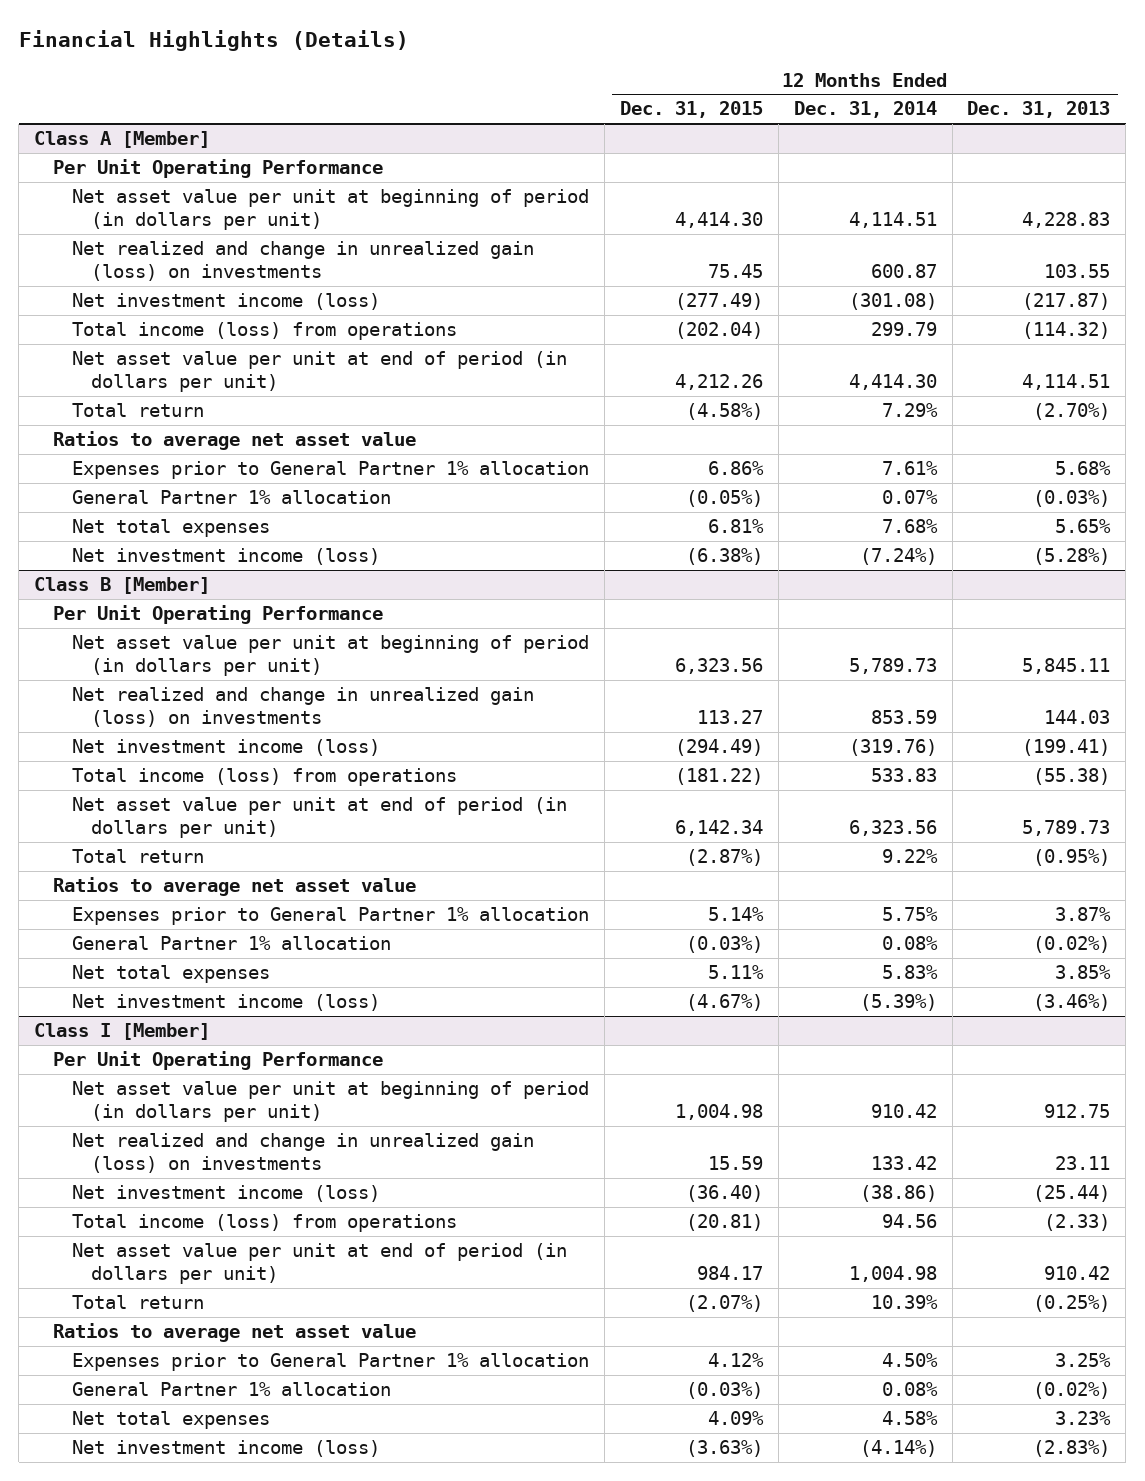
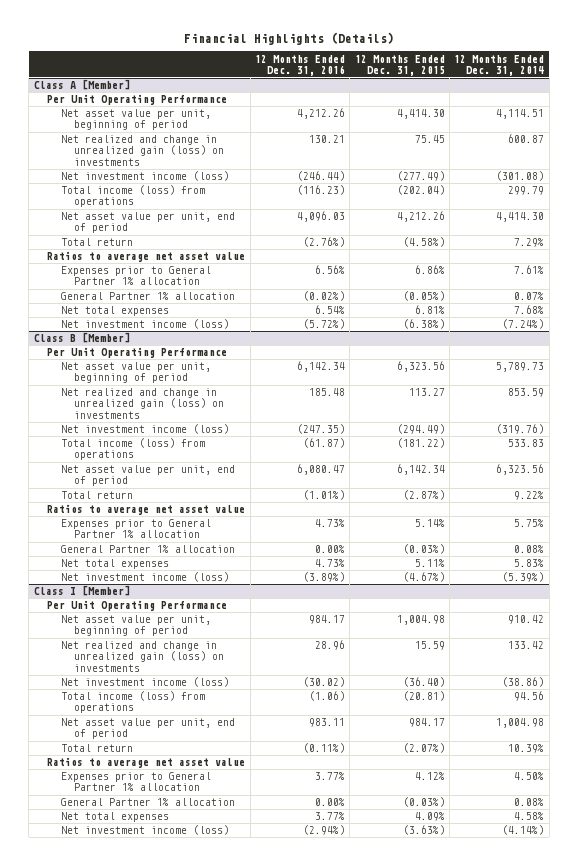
[967,101,1111,119] Dec. 31, 2013 -> none
none -> [255,54,346,76] 12 Months Ended Dec. 31, 2016
[72,189,590,231] Net asset value per unit at beginning of period (in dollars per unit) -> [60,109,211,131] Net asset value per unit, beginning of period
[72,351,568,393] Net asset value per unit at end of period (in dollars per unit) -> [60,212,235,234] Net asset value per unit, end of period
[72,635,590,677] Net asset value per unit at beginning of period (in dollars per unit) -> [60,362,211,384] Net asset value per unit, beginning of period
[72,797,568,839] Net asset value per unit at end of period (in dollars per unit) -> [60,465,235,487] Net asset value per unit, end of period
[72,1081,590,1123] Net asset value per unit at beginning of period (in dollars per unit) -> [60,615,211,637] Net asset value per unit, beginning of period
[72,1243,568,1285] Net asset value per unit at end of period (in dollars per unit) -> [60,718,235,740] Net asset value per unit, end of period

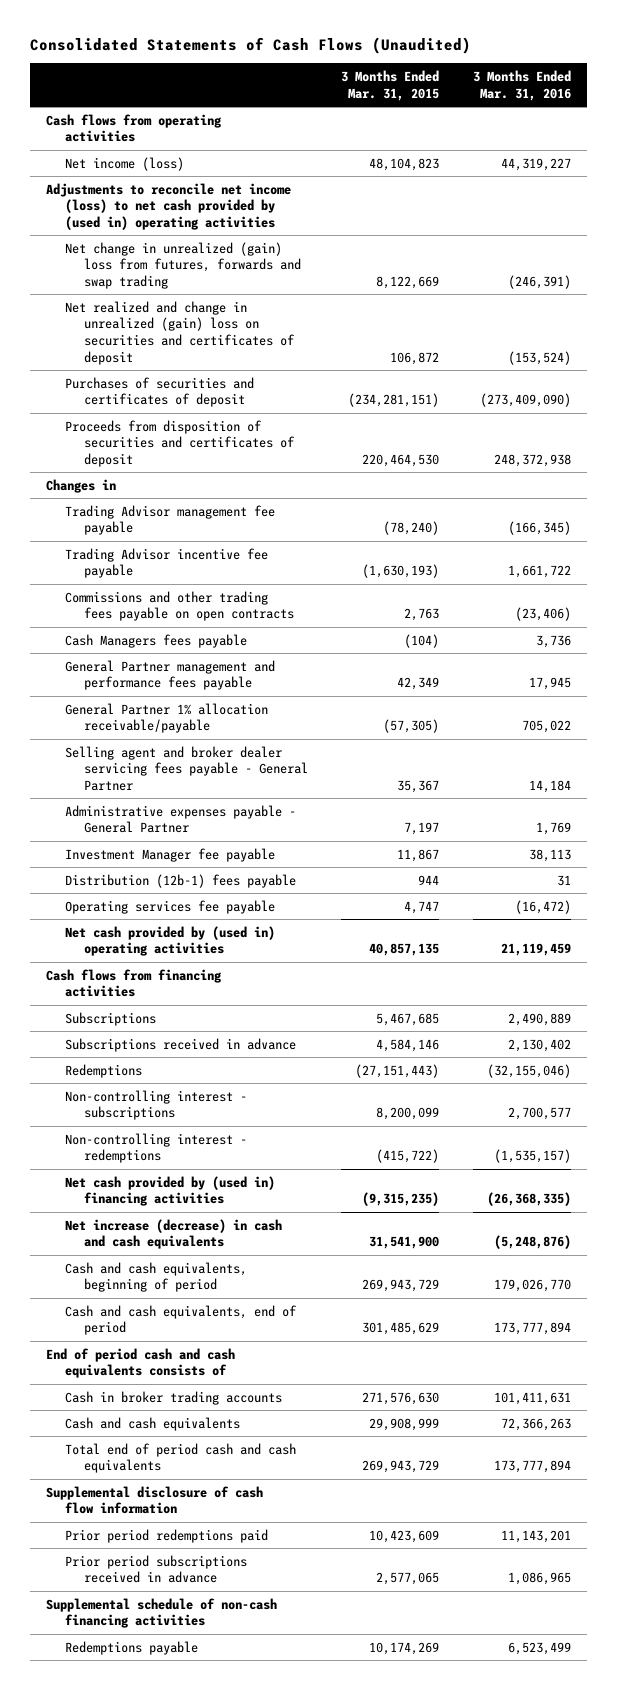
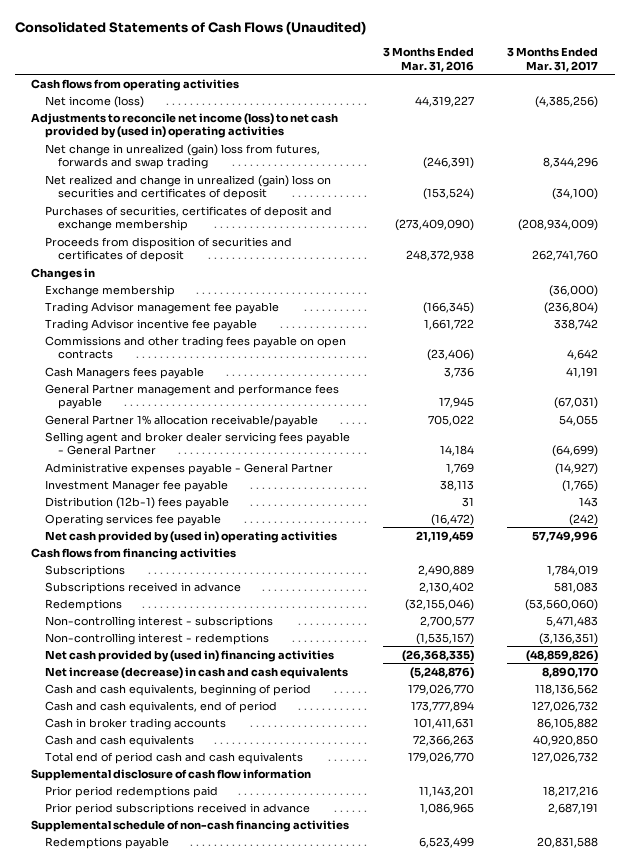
[341,70,440,101] 3 Months Ended Mar. 31, 2015 -> none
none -> [507,46,599,72] 3 Months Ended Mar. 31, 2017
[65,376,255,408] Purchases of securities and certificates of deposit -> [44,205,332,232] Purchases of securities, certificates of deposit and exchange membership
none -> [44,284,175,297] Exchange membership
[46,1347,236,1379] End of period cash and cash equivalents consists of -> none
[493,1460,571,1474] 173,777,894 -> [408,751,475,763] 179,026,770

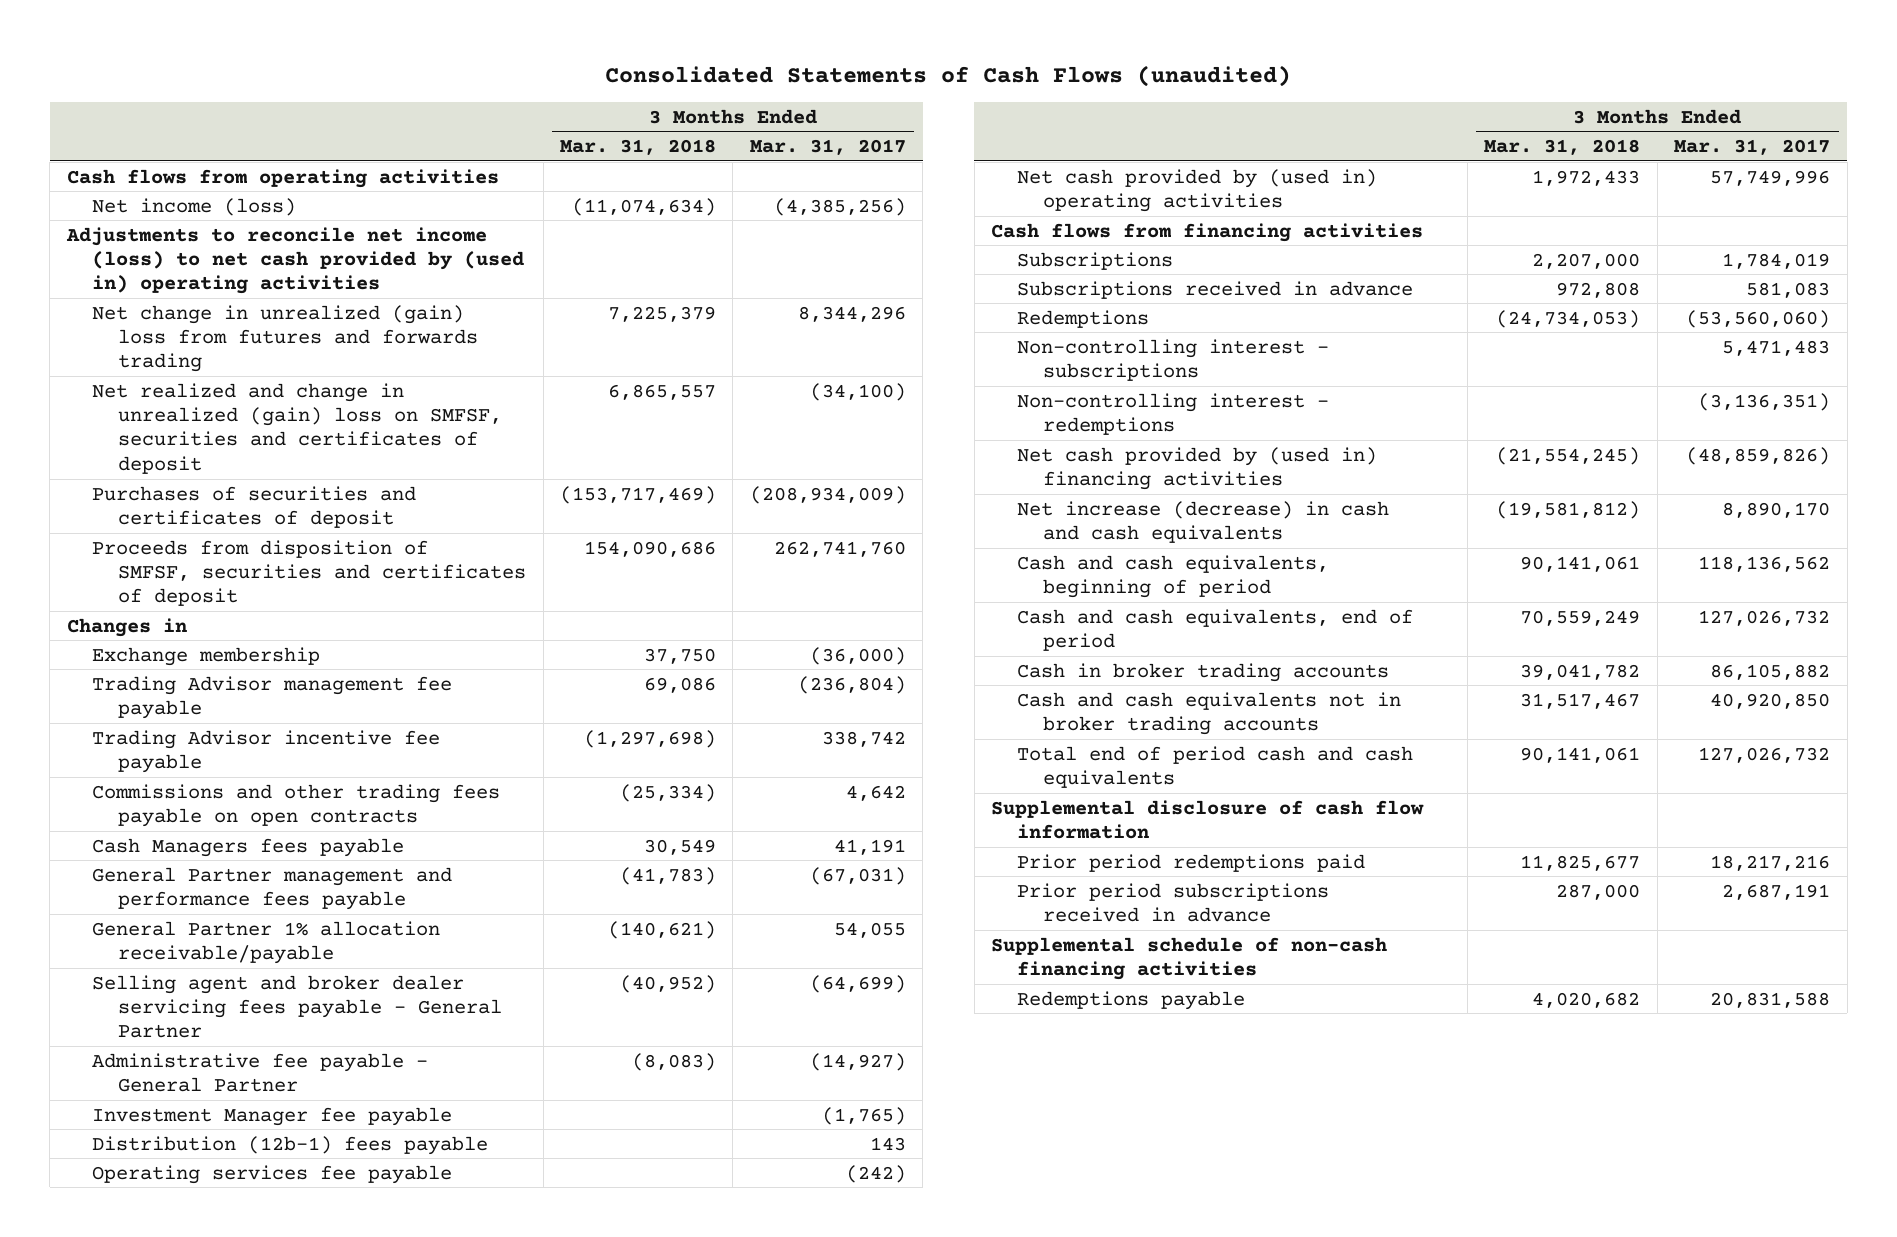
[14,21,366,36] Consolidated Statements of Cash Flows (Unaudited) -> [605,64,1292,87] Consolidated Statements of Cash Flows (unaudited)
[383,46,475,72] 3 Months Ended Mar. 31, 2016 -> none
none -> [560,139,717,156] Mar. 31, 2018
[44,143,320,170] Net change in unrealized (gain) loss from futures, forwards and swap trading -> [92,304,479,373] Net change in unrealized (gain) loss from futures and forwards trading
[44,174,331,201] Net realized and change in unrealized (gain) loss on securities and certificates of deposit -> [92,382,503,474] Net realized and change in unrealized (gain) loss on SMFSF, securities and certificates of deposit
[44,205,332,232] Purchases of securities, certificates of deposit and exchange membership -> [92,485,417,529] Purchases of securities and certificates of deposit
[44,236,292,263] Proceeds from disposition of securities and certificates of deposit -> [92,539,527,607] Proceeds from disposition of SMFSF, securities and certificates of deposit
[44,462,333,475] Administrative expenses payable - General Partner -> [92,1052,429,1093] Administrative fee payable - General Partner
[44,734,194,747] Cash and cash equivalents -> [1016,691,1401,736] Cash and cash equivalents not in broker trading accounts

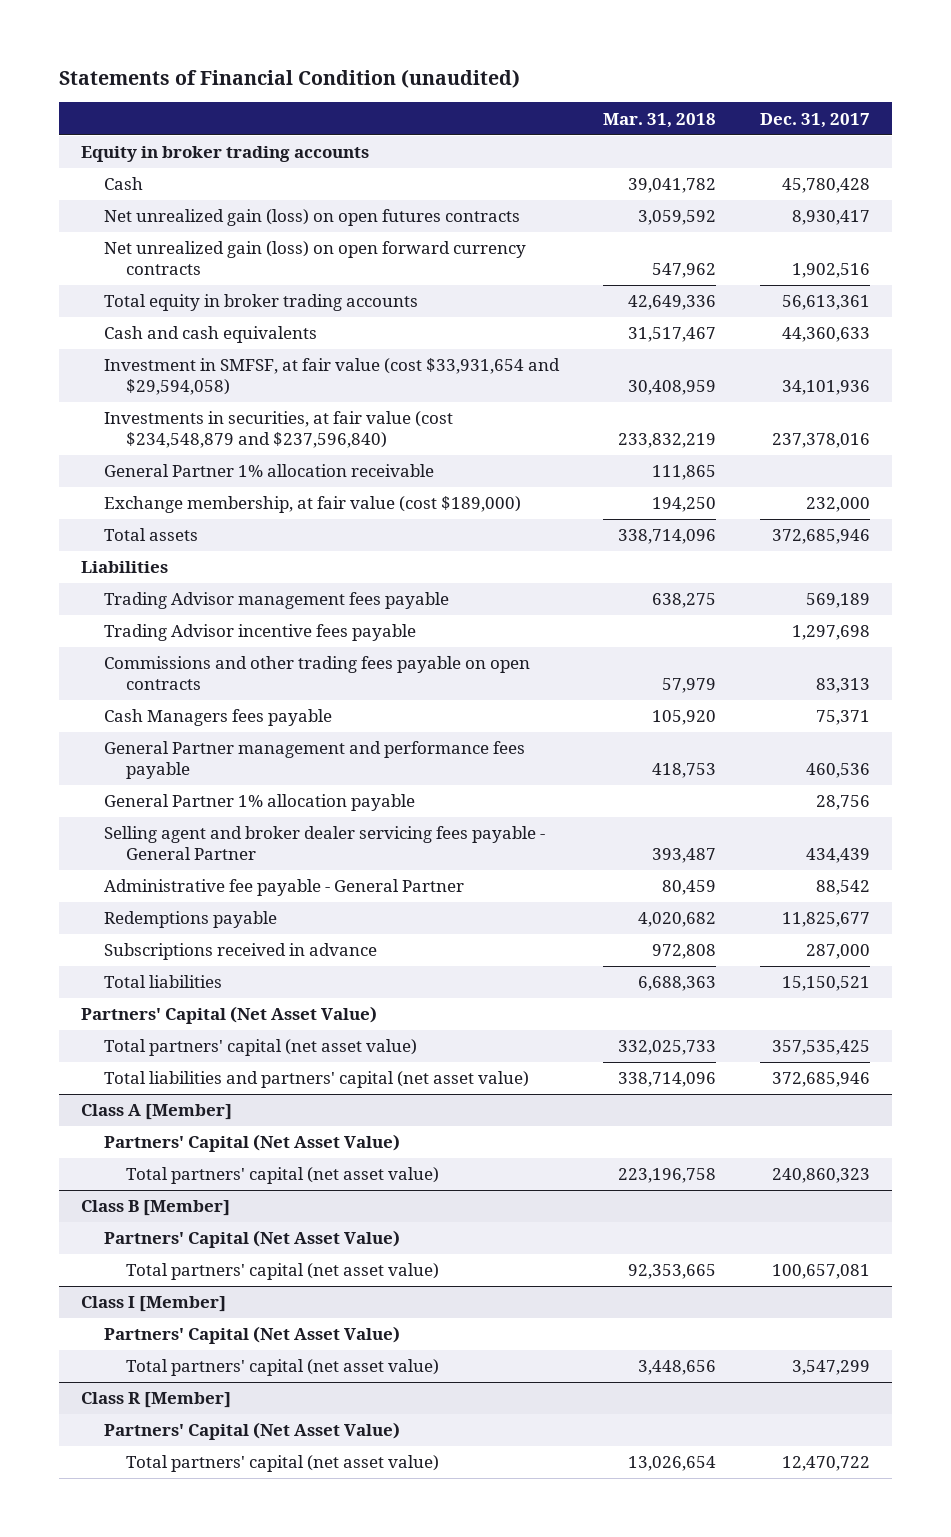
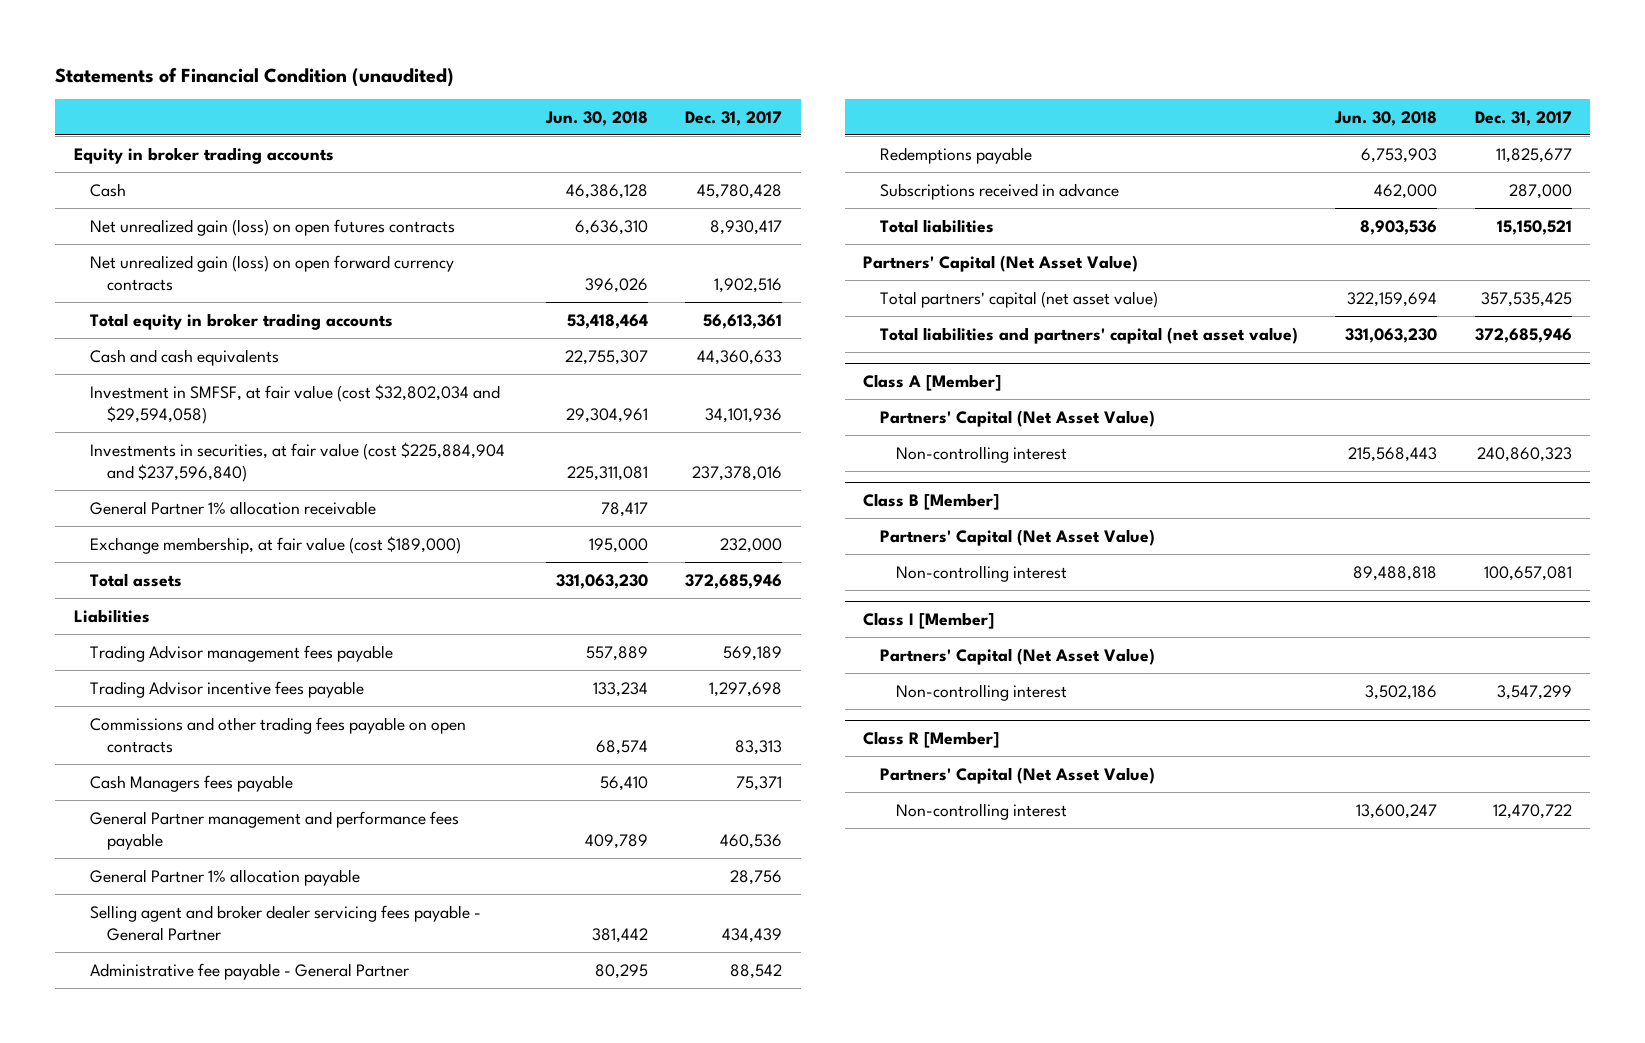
[602,112,716,128] Mar. 31, 2018 -> none
none -> [544,110,648,126] Jun. 30, 2018
[103,358,560,396] Investment in SMFSF, at fair value (cost $33,931,654 and $29,594,058) -> [90,383,501,424] Investment in SMFSF, at fair value (cost $32,802,034 and $29,594,058)
[103,411,453,449] Investments in securities, at fair value (cost $234,548,879 and $237,596,840) -> [90,441,506,482] Investments in securities, at fair value (cost $225,884,904 and $237,596,840)
[126,1167,440,1185] Total partners' capital (net asset value) -> [896,445,1068,463] Non-controlling interest
[126,1263,440,1281] Total partners' capital (net asset value) -> [896,564,1068,582] Non-controlling interest
[126,1359,440,1377] Total partners' capital (net asset value) -> [896,683,1068,701] Non-controlling interest
[126,1455,440,1473] Total partners' capital (net asset value) -> [896,802,1068,820] Non-controlling interest

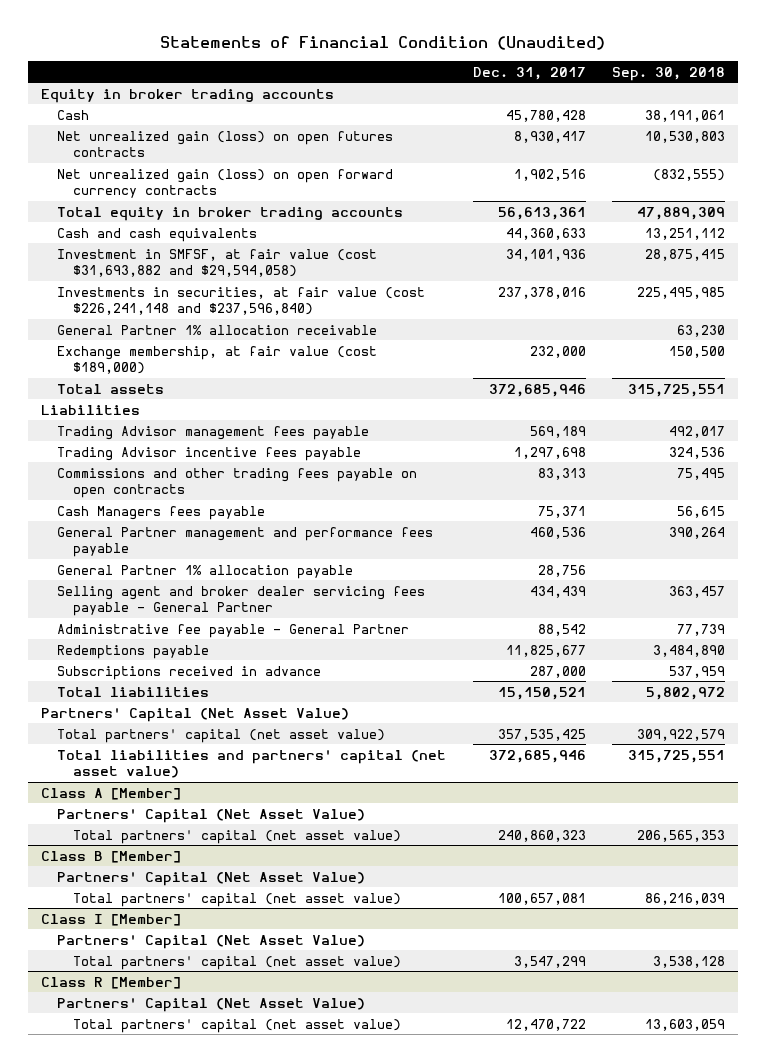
[54,67,454,87] Statements of Financial Condition (unaudited) -> [160,36,606,51] Statements of Financial Condition (Unaudited)
[544,110,648,126] Jun. 30, 2018 -> none
none -> [612,66,726,81] Sep. 30, 2018
[90,383,501,424] Investment in SMFSF, at fair value (cost $32,802,034 and $29,594,058) -> [56,248,377,277] Investment in SMFSF, at fair value (cost $31,693,882 and $29,594,058)
[90,441,506,482] Investments in securities, at fair value (cost $225,884,904 and $237,596,840) -> [56,286,425,315] Investments in securities, at fair value (cost $226,241,148 and $237,596,840)
[896,445,1068,463] Non-controlling interest -> [72,829,401,844] Total partners' capital (net asset value)
[896,564,1068,582] Non-controlling interest -> [72,892,401,907] Total partners' capital (net asset value)
[896,683,1068,701] Non-controlling interest -> [72,955,401,970] Total partners' capital (net asset value)
[896,802,1068,820] Non-controlling interest -> [72,1018,401,1033] Total partners' capital (net asset value)

